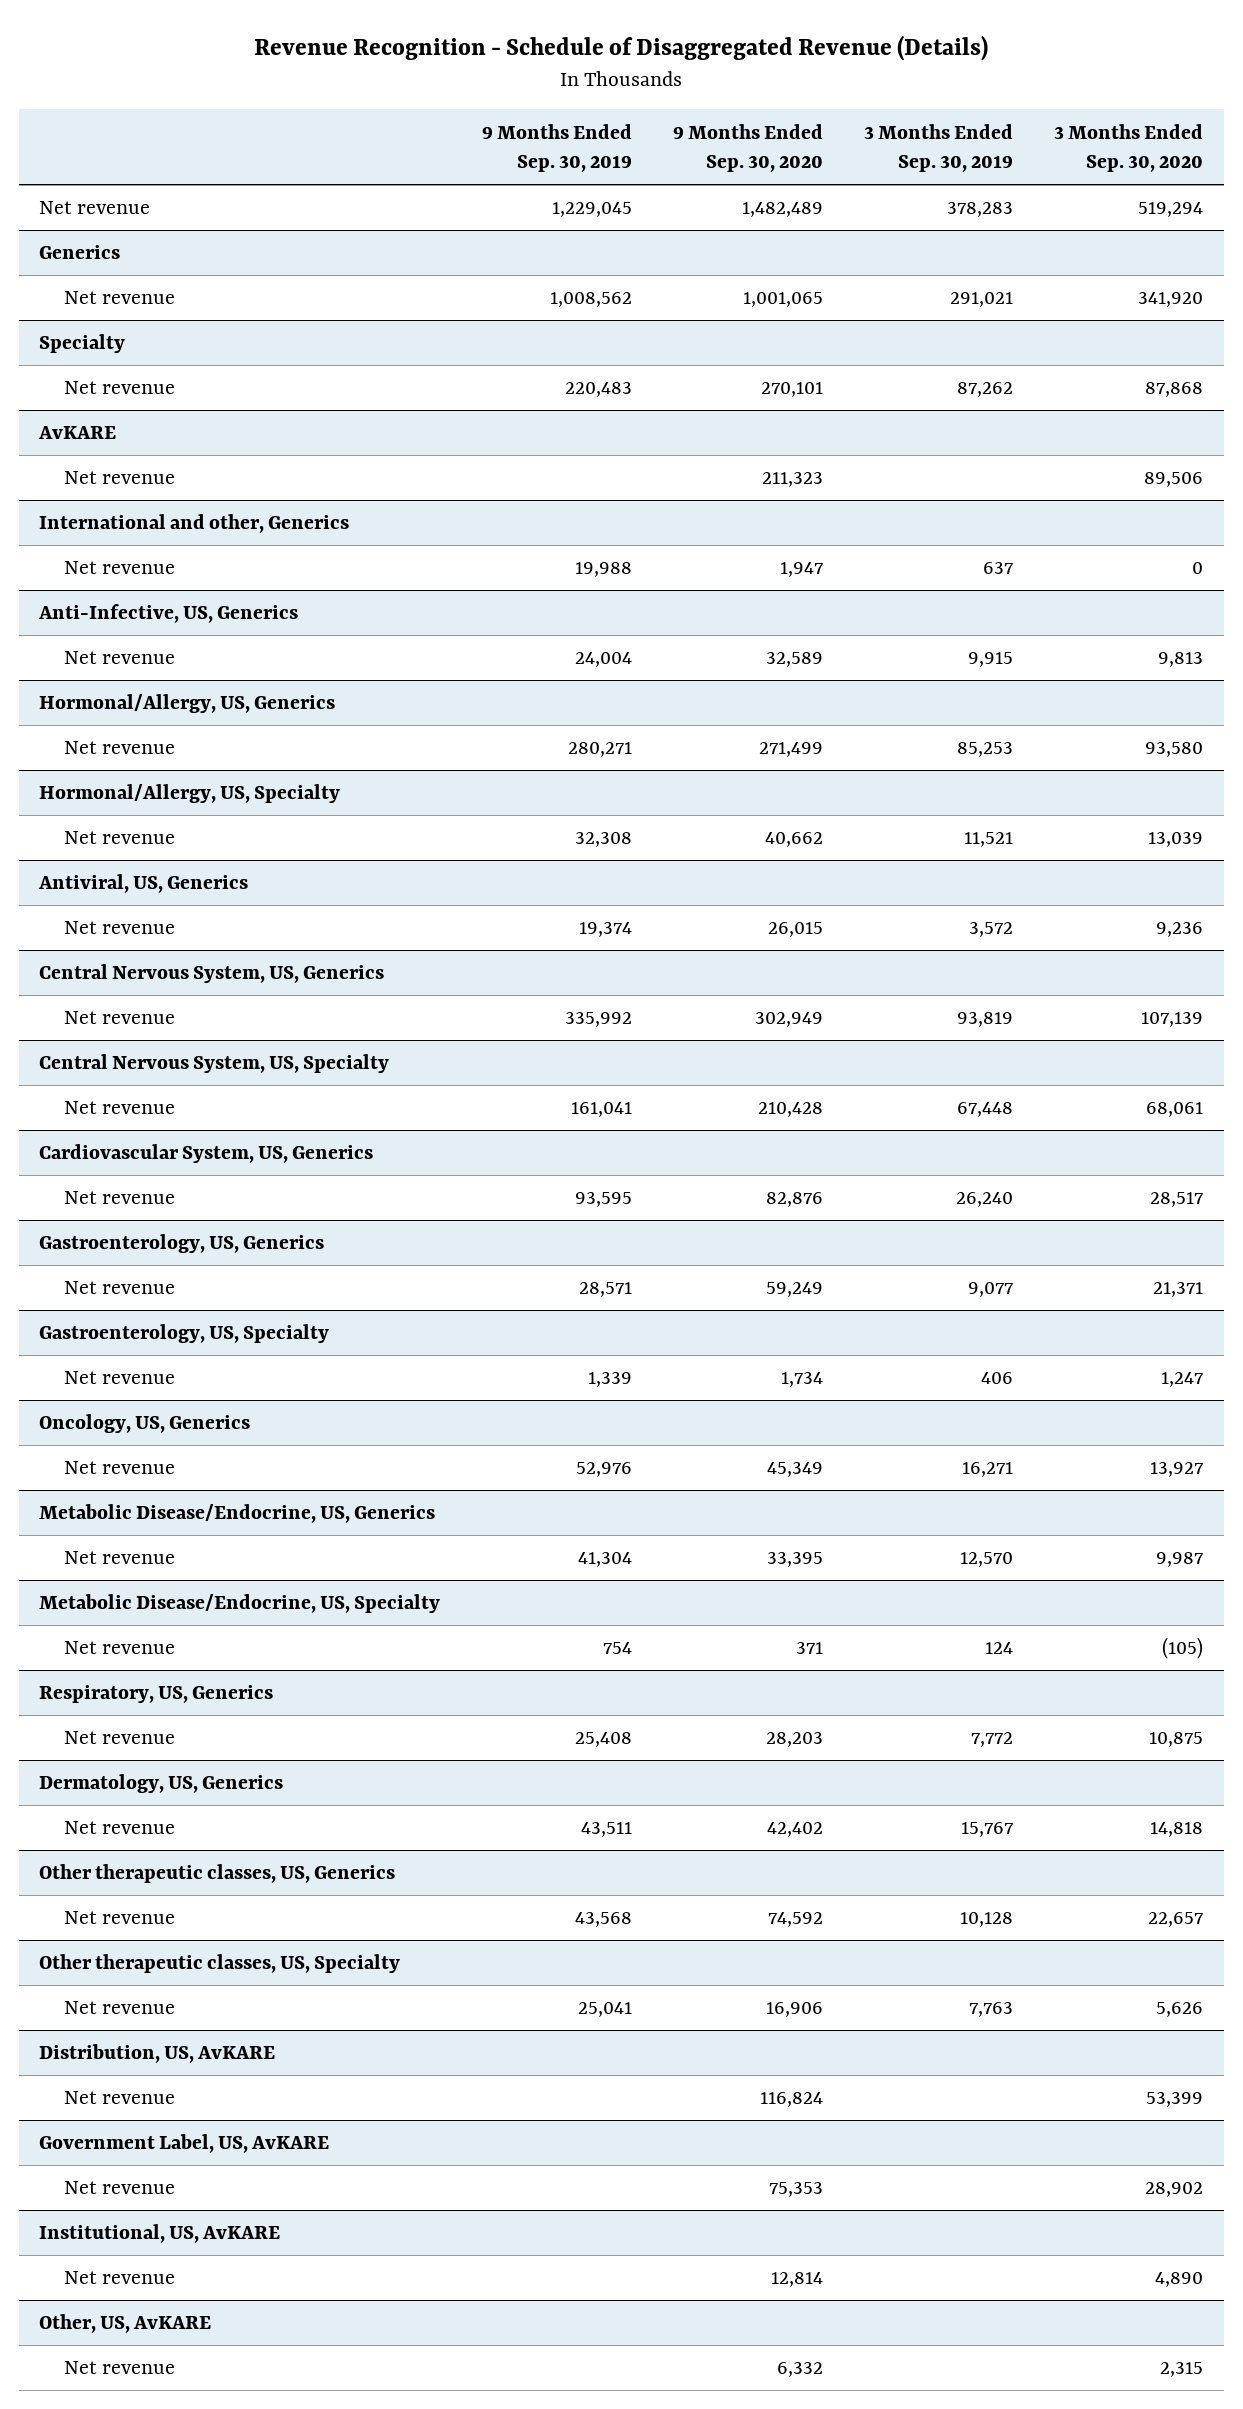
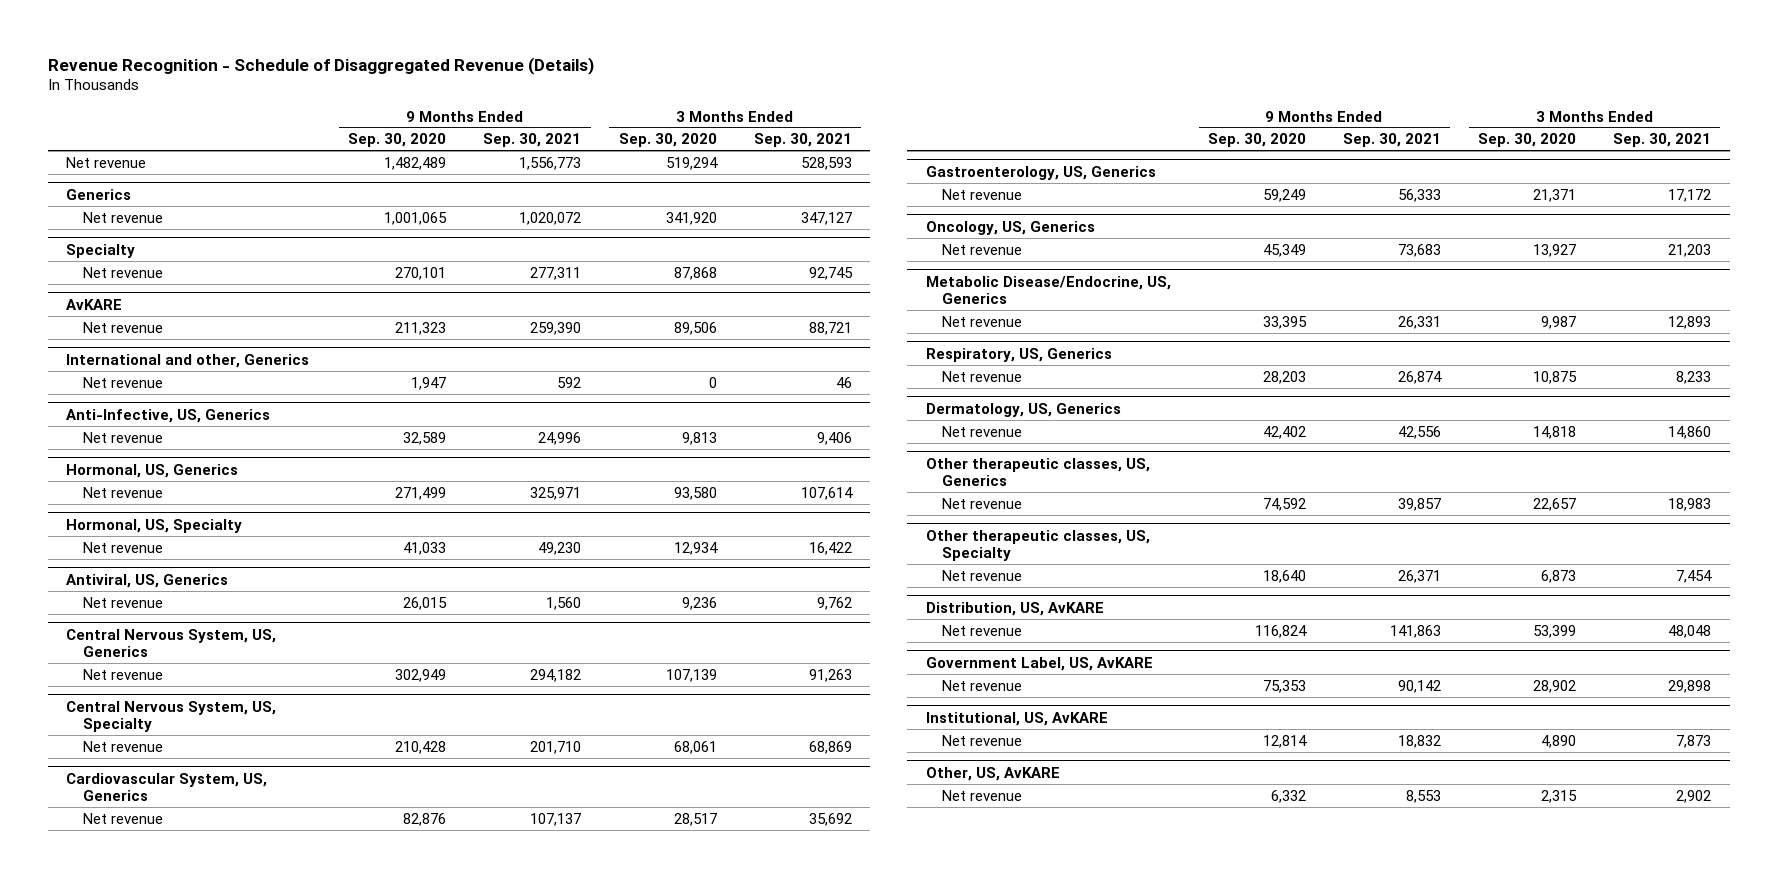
[481,123,632,173] 9 Months Ended Sep. 30, 2019 -> none
[863,123,1013,173] 3 Months Ended Sep. 30, 2019 -> none
none -> [483,133,582,148] Sep. 30, 2021
none -> [753,133,852,148] Sep. 30, 2021
[39,694,336,714] Hormonal/Allergy, US, Generics -> [66,463,239,478] Hormonal, US, Generics
[39,784,341,804] Hormonal/Allergy, US, Specialty -> [66,518,243,533] Hormonal, US, Specialty
[764,832,823,848] 40,662 -> [403,541,447,555] 41,033
[1148,832,1204,848] 13,039 -> [673,541,718,555] 12,934
[39,1324,330,1344] Gastroenterology, US, Specialty -> none
[64,1371,176,1385] Net revenue -> none
[39,1594,441,1614] Metabolic Disease/Endocrine, US, Specialty -> none
[64,1641,176,1655] Net revenue -> none
[765,2002,823,2018] 16,906 -> [1262,569,1306,583] 18,640
[1156,2002,1204,2018] 5,626 -> [1541,569,1577,583] 6,873

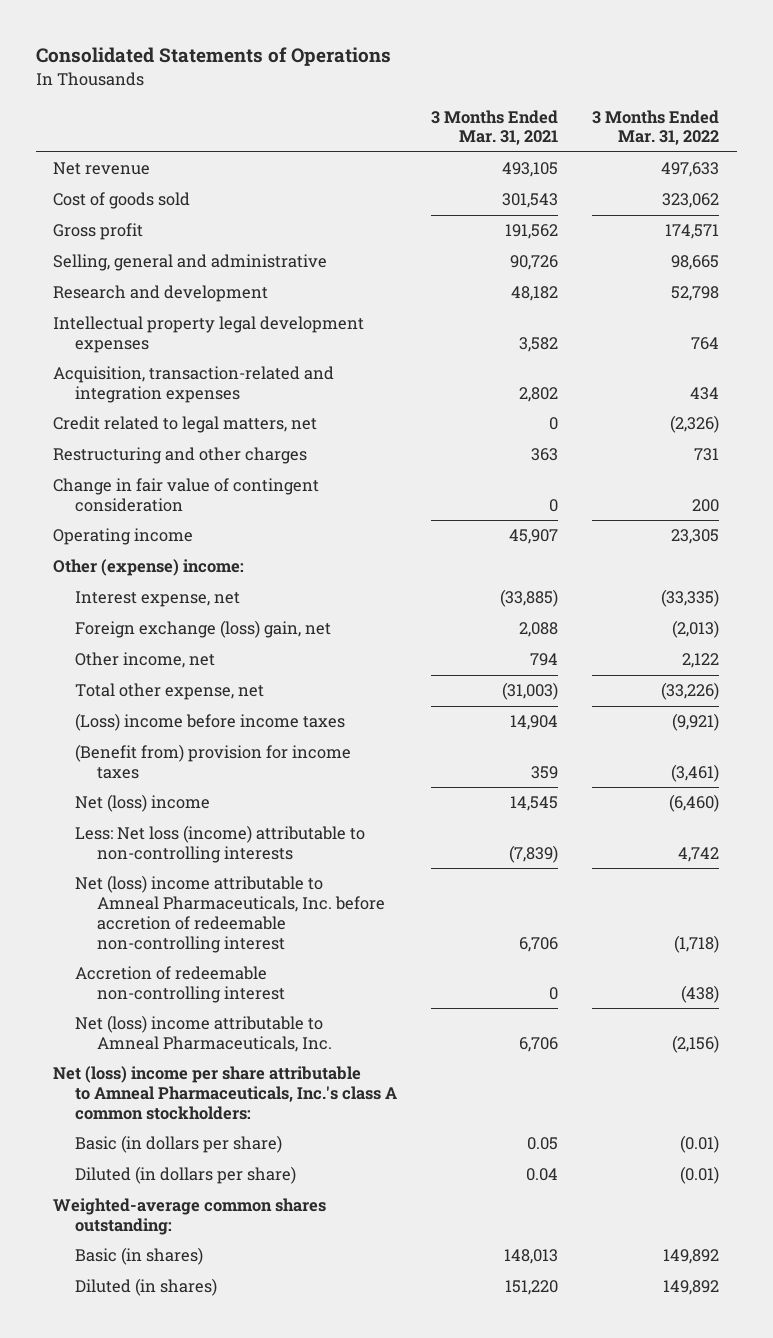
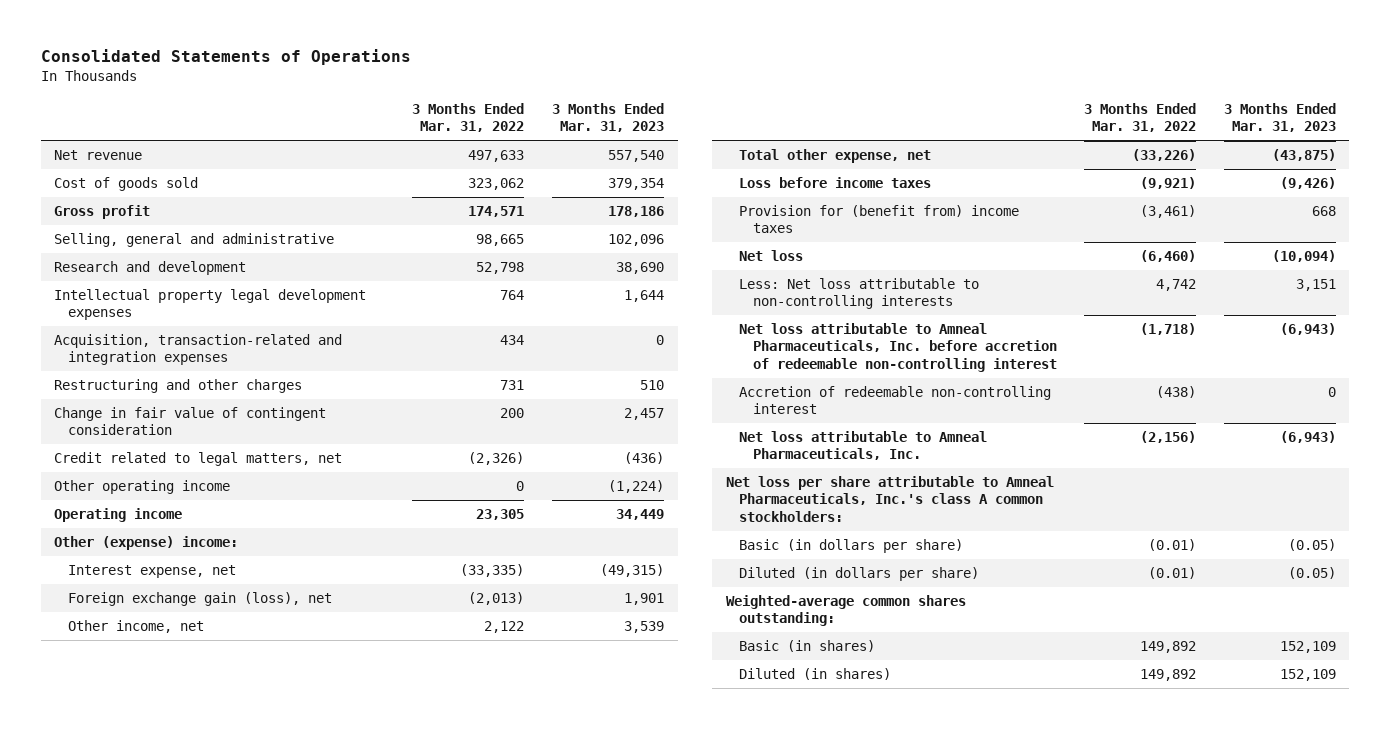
[431,109,559,146] 3 Months Ended Mar. 31, 2021 -> none
none -> [551,102,664,133] 3 Months Ended Mar. 31, 2023
[53,416,318,434] Credit related to legal matters, net -> [54,452,343,467] Credit related to legal matters, net
none -> [54,480,231,495] Other operating income
[75,620,332,639] Foreign exchange (loss) gain, net -> [67,592,332,607] Foreign exchange gain (loss), net
[75,713,346,732] (Loss) income before income taxes -> [739,177,932,189] Loss before income taxes
[75,744,352,780] (Benefit from) provision for income taxes -> [739,205,1020,234] Provision for (benefit from) income taxes
[75,794,211,813] Net (loss) income -> [739,250,804,262] Net loss
[75,825,366,864] Less: Net loss (income) attributable to non-controlling interests -> [739,278,980,310] Less: Net loss attributable to non-controlling interests
[75,875,385,953] Net (loss) income attributable to Amneal Pharmaceuticals, Inc. before accretion of redeemable non-controlling interest -> [739,323,1057,372] Net loss attributable to Amneal Pharmaceuticals, Inc. before accretion of redeemable non-controlling interest
[75,1015,332,1053] Net (loss) income attributable to Amneal Pharmaceuticals, Inc. -> [739,431,988,461] Net loss attributable to Amneal Pharmaceuticals, Inc.
[53,1066,398,1120] Net (loss) income per share attributable to Amneal Pharmaceuticals, Inc.'s class A common stockholders: -> [726,476,1055,522] Net loss per share attributable to Amneal Pharmaceuticals, Inc.'s class A common stockholders:

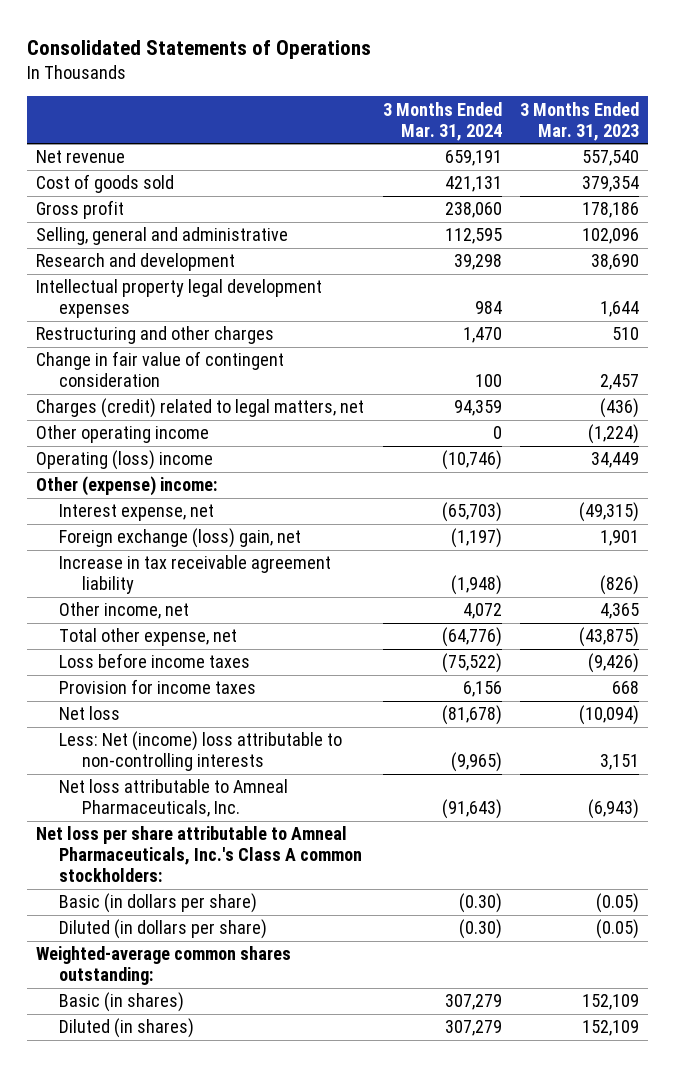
[412,102,525,133] 3 Months Ended Mar. 31, 2022 -> none
none -> [382,101,502,141] 3 Months Ended Mar. 31, 2024
[54,334,343,366] Acquisition, transaction-related and integration expenses -> none
[54,452,343,467] Credit related to legal matters, net -> [36,398,365,419] Charges (credit) related to legal matters, net
[54,508,183,523] Operating income -> [36,450,214,471] Operating (loss) income
[67,592,332,607] Foreign exchange gain (loss), net -> [59,528,302,549] Foreign exchange (loss) gain, net
none -> [59,555,332,595] Increase in tax receivable agreement liability
[623,621,664,634] 3,539 -> [599,603,639,620] 4,365
[739,205,1020,234] Provision for (benefit from) income taxes -> [59,679,257,695] Provision for income taxes
[739,323,1057,372] Net loss attributable to Amneal Pharmaceuticals, Inc. before accretion of redeemable non-controlling interest -> none
[739,386,1052,415] Accretion of redeemable non-controlling interest -> none
[739,278,980,310] Less: Net loss attributable to non-controlling interests -> [59,731,343,772] Less: Net (income) loss attributable to non-controlling interests
[726,476,1055,522] Net loss per share attributable to Amneal Pharmaceuticals, Inc.'s class A common stockholders: -> [36,826,363,883] Net loss per share attributable to Amneal Pharmaceuticals, Inc.'s Class A common stockholders:

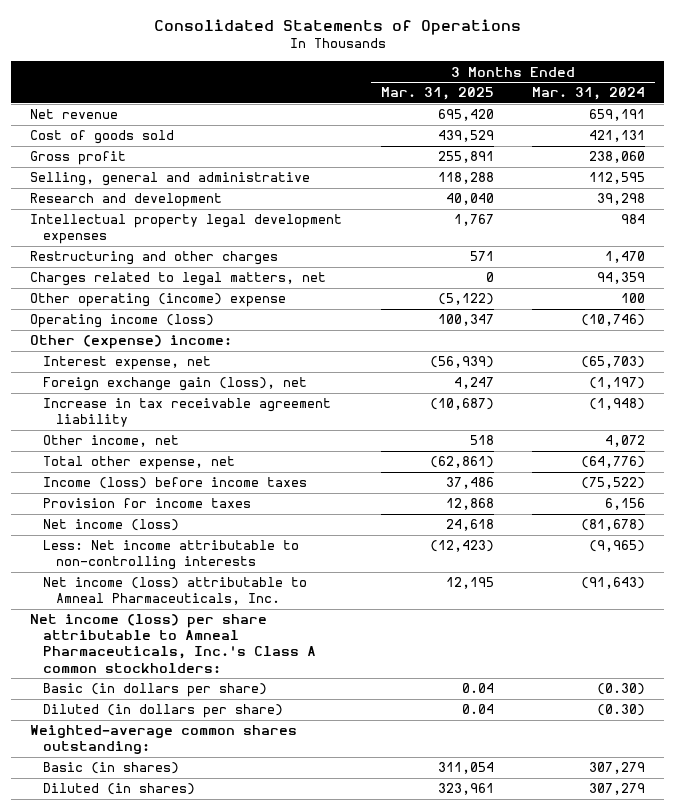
[519,101,639,141] 3 Months Ended Mar. 31, 2023 -> none
none -> [380,87,494,101] Mar. 31, 2025
[36,351,285,388] Change in fair value of contingent consideration -> none
[36,398,365,419] Charges (credit) related to legal matters, net -> [30,272,327,287] Charges related to legal matters, net
[36,425,210,444] Other operating income -> [30,293,287,308] Other operating (income) expense
[492,426,502,440] 0 -> [621,293,646,304] 100
[36,450,214,471] Operating (loss) income -> [30,314,215,329] Operating income (loss)
[59,528,302,549] Foreign exchange (loss) gain, net -> [43,377,308,392] Foreign exchange gain (loss), net
[59,653,251,669] Loss before income taxes -> [43,477,308,490] Income (loss) before income taxes
[59,706,121,721] Net loss -> [43,519,180,532] Net income (loss)
[59,731,343,772] Less: Net (income) loss attributable to non-controlling interests -> [43,540,300,571] Less: Net income attributable to non-controlling interests
[59,779,289,818] Net loss attributable to Amneal Pharmaceuticals, Inc. -> [43,577,308,606] Net income (loss) attributable to Amneal Pharmaceuticals, Inc.
[36,826,363,883] Net loss per share attributable to Amneal Pharmaceuticals, Inc.'s Class A common stockholders: -> [30,614,317,673] Net income (loss) per share attributable to Amneal Pharmaceuticals, Inc.'s Class A common stockholders:

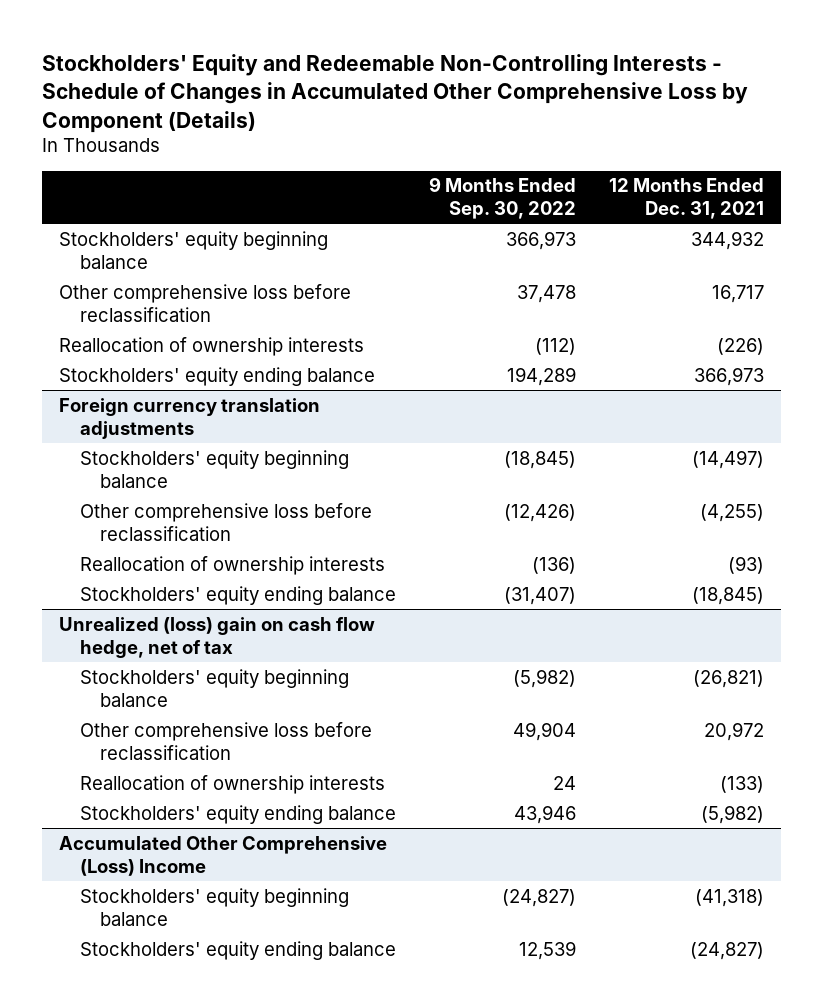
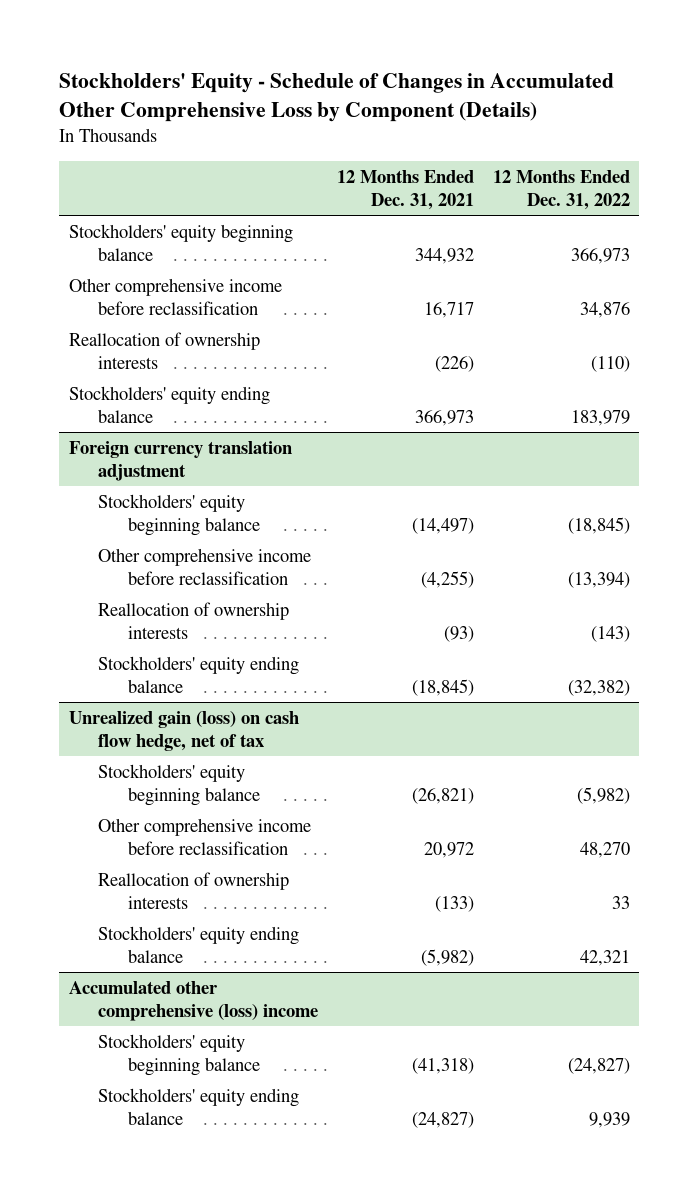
[42,53,749,133] Stockholders' Equity and Redeemable Non-Controlling Interests - Schedule of Changes in Accumulated Other Comprehensive Loss by Component (Details) -> [59,73,615,123] Stockholders' Equity - Schedule of Changes in Accumulated Other Comprehensive Loss by Component (Details)
[428,177,576,220] 9 Months Ended Sep. 30, 2022 -> none
none -> [492,169,630,210] 12 Months Ended Dec. 31, 2022
[59,283,352,322] Other comprehensive loss before reclassification -> [68,278,282,315] Other comprehensive income before reclassification
[59,397,321,439] Foreign currency translation adjustments -> [68,441,292,481] Foreign currency translation adjustment
[79,502,372,541] Other comprehensive loss before reclassification -> [98,548,312,585] Other comprehensive income before reclassification
[59,616,376,658] Unrealized (loss) gain on cash flow hedge, net of tax -> [68,711,299,751] Unrealized gain (loss) on cash flow hedge, net of tax
[79,721,372,760] Other comprehensive loss before reclassification -> [98,818,312,855] Other comprehensive income before reclassification
[59,835,388,876] Accumulated Other Comprehensive (Loss) Income -> [68,981,319,1021] Accumulated other comprehensive (loss) income

